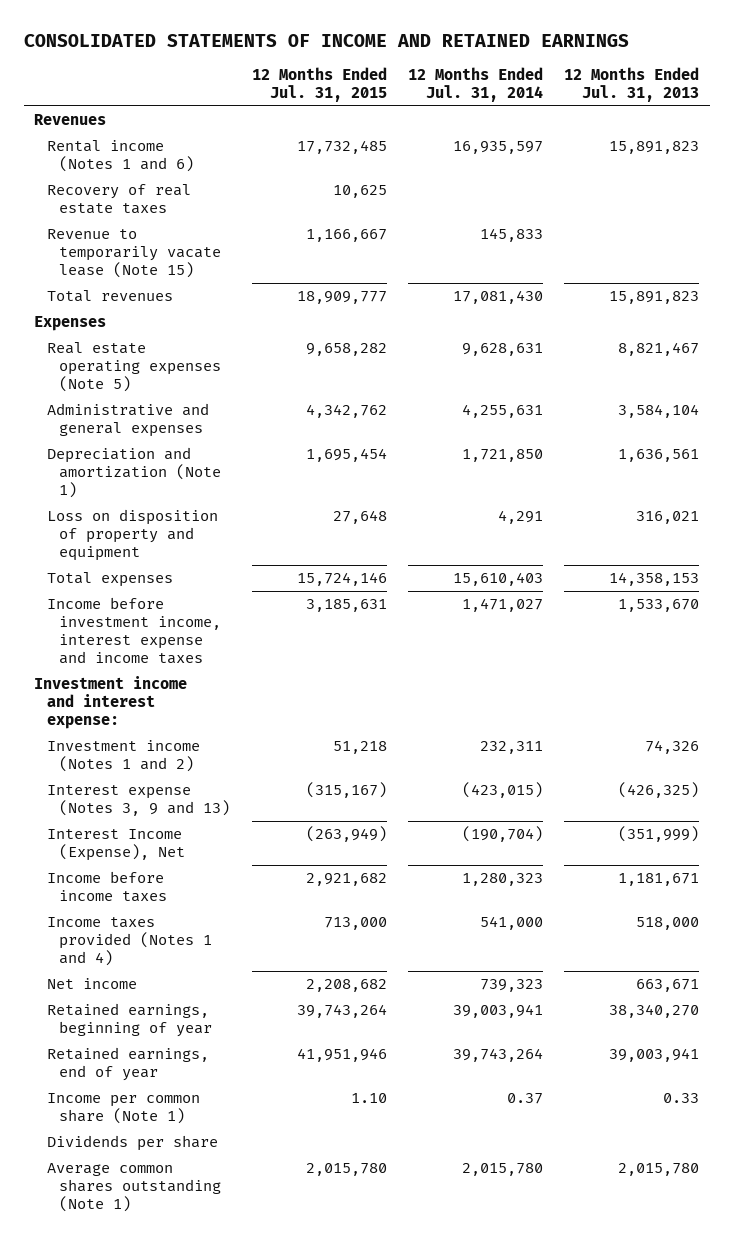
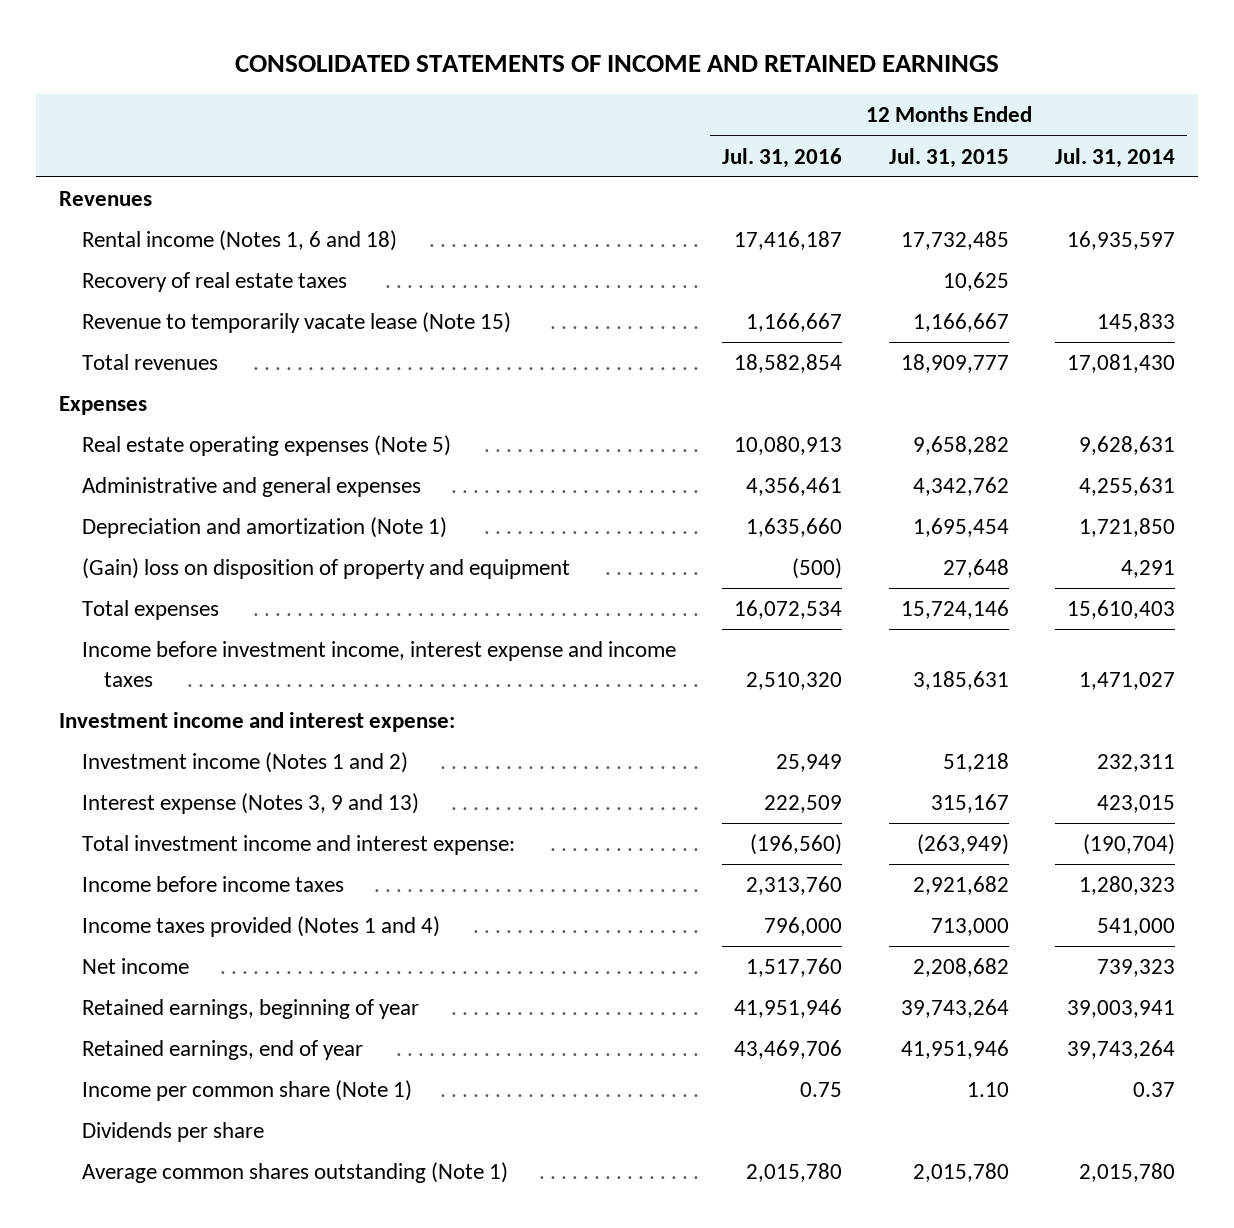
[564,67,700,103] 12 Months Ended Jul. 31, 2013 -> none
none -> [722,147,843,168] Jul. 31, 2016
[46,140,195,173] Rental income (Notes 1 and 6) -> [81,230,397,252] Rental income (Notes 1, 6 and 18)
[46,509,218,562] Loss on disposition of property and equipment -> [81,558,570,580] (Gain) loss on disposition of property and equipment
[305,782,387,799] (315,167) -> [930,794,1009,814] 315,167
[462,782,544,799] (423,015) -> [1097,795,1176,814] 423,015
[46,829,186,862] Interest Income (Expense), Net -> [81,835,515,856] Total investment income and interest expense:

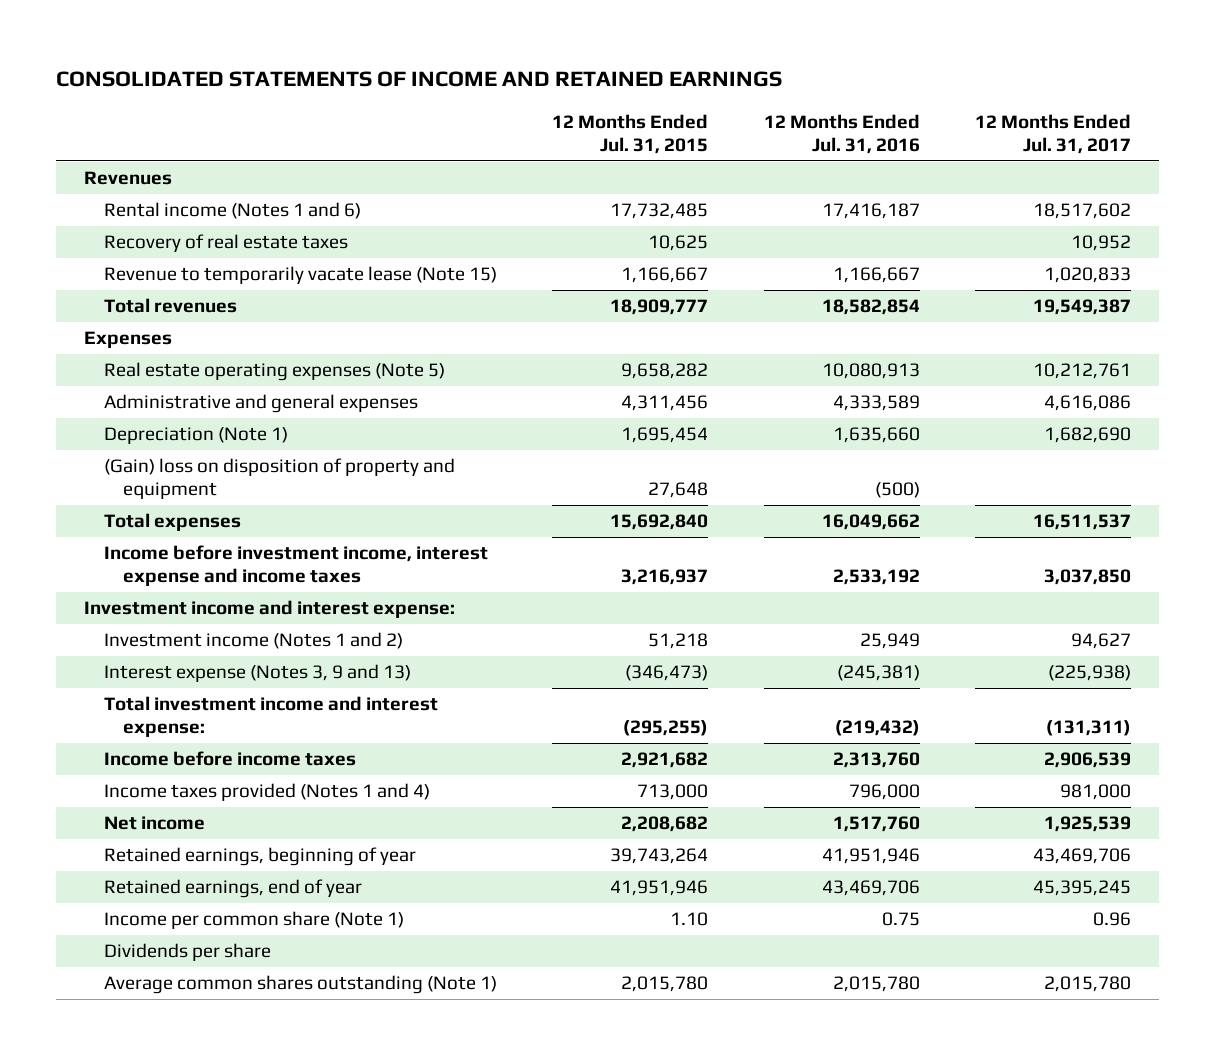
[1055,147,1176,168] Jul. 31, 2014 -> none
none -> [974,113,1131,154] 12 Months Ended Jul. 31, 2017
[81,230,397,252] Rental income (Notes 1, 6 and 18) -> [103,202,361,220] Rental income (Notes 1 and 6)
[746,477,843,497] 4,356,461 -> [832,395,920,412] 4,333,589
[912,477,1009,497] 4,342,762 -> [621,395,709,412] 4,311,456
[81,517,447,539] Depreciation and amortization (Note 1) -> [103,427,288,445] Depreciation (Note 1)
[734,600,843,620] 16,072,534 -> [821,514,920,531] 16,049,662
[900,600,1009,620] 15,724,146 -> [610,514,709,531] 15,692,840
[746,671,843,690] 2,510,320 -> [832,569,920,586] 2,533,192
[912,670,1009,690] 3,185,631 -> [621,569,709,586] 3,216,937
[764,795,843,814] 222,509 -> [836,665,920,682] (245,381)
[930,794,1009,814] 315,167 -> [625,665,709,682] (346,473)
[750,834,843,856] (196,560) -> [834,720,920,737] (219,432)
[916,834,1009,856] (263,949) -> [623,720,709,737] (295,255)

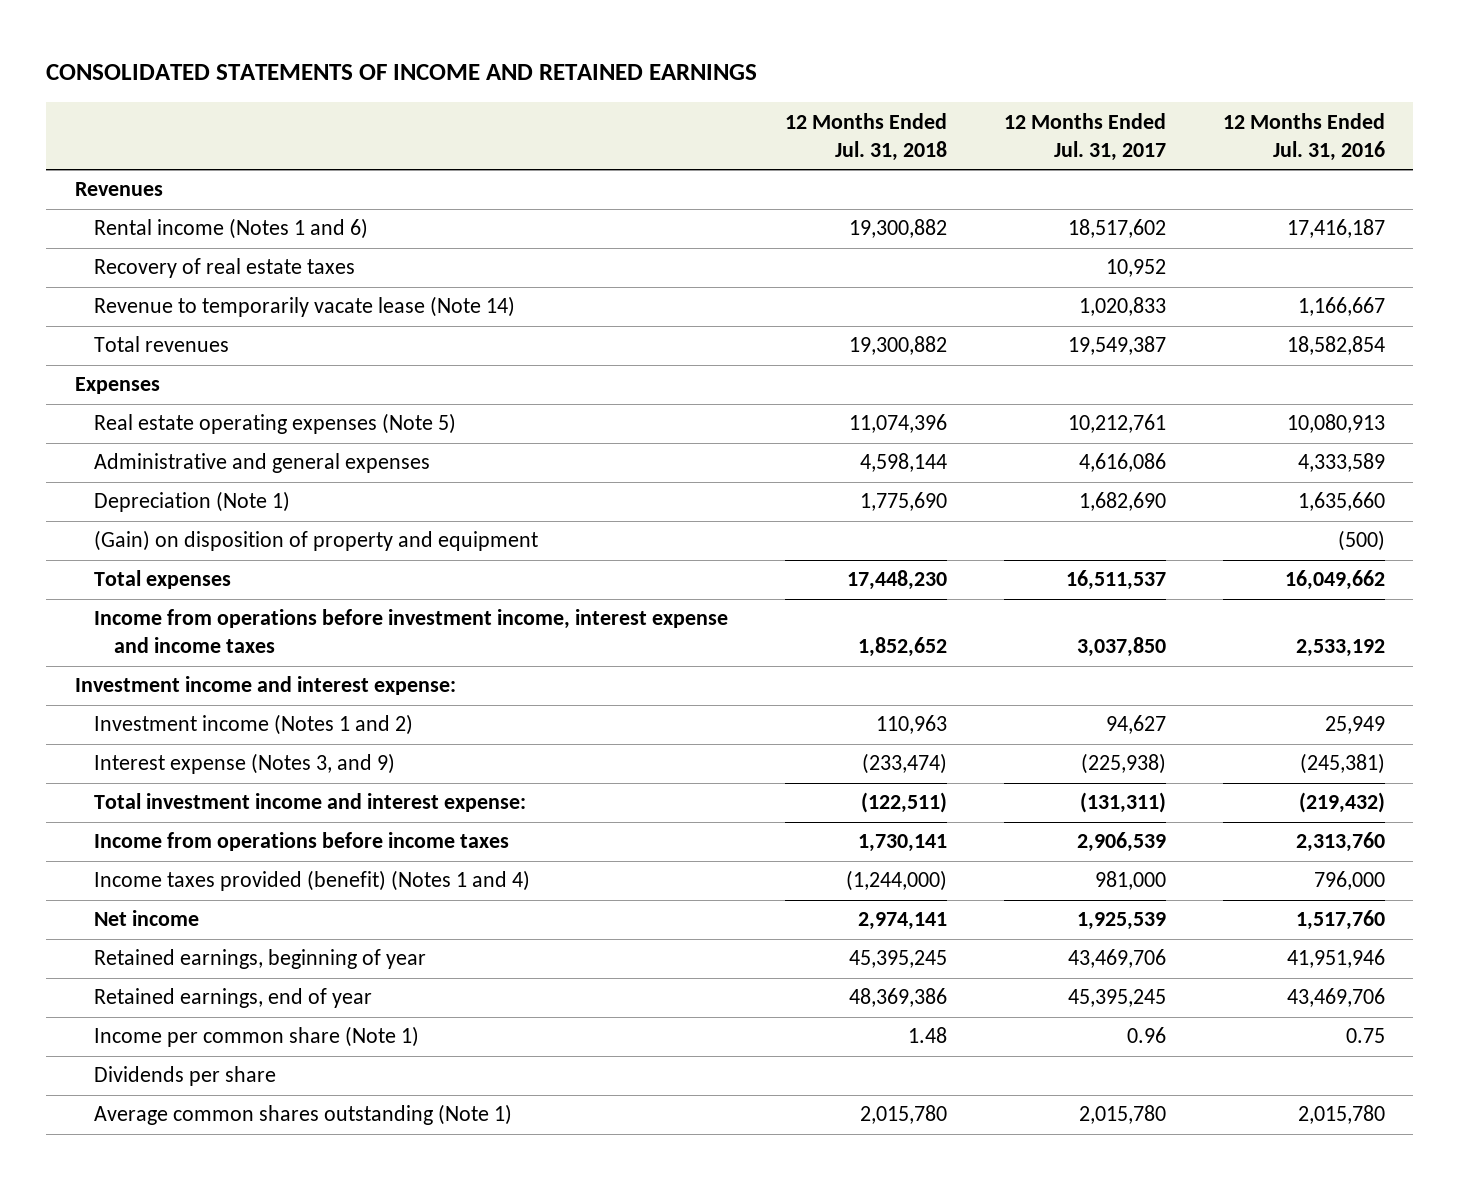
[552,113,709,154] 12 Months Ended Jul. 31, 2015 -> none
none -> [785,112,948,161] 12 Months Ended Jul. 31, 2018
[103,266,497,285] Revenue to temporarily vacate lease (Note 15) -> [94,296,516,318] Revenue to temporarily vacate lease (Note 14)
[103,458,455,500] (Gain) loss on disposition of property and equipment -> [94,530,539,552] (Gain) on disposition of property and equipment
[103,545,488,587] Income before investment income, interest expense and income taxes -> [94,609,729,654] Income from operations before investment income, interest expense and income taxes
[103,664,411,683] Interest expense (Notes 3, 9 and 13) -> [94,753,396,775] Interest expense (Notes 3, and 9)
[103,751,356,767] Income before income taxes -> [94,832,510,852] Income from operations before income taxes
[103,783,430,802] Income taxes provided (Notes 1 and 4) -> [94,870,531,892] Income taxes provided (benefit) (Notes 1 and 4)

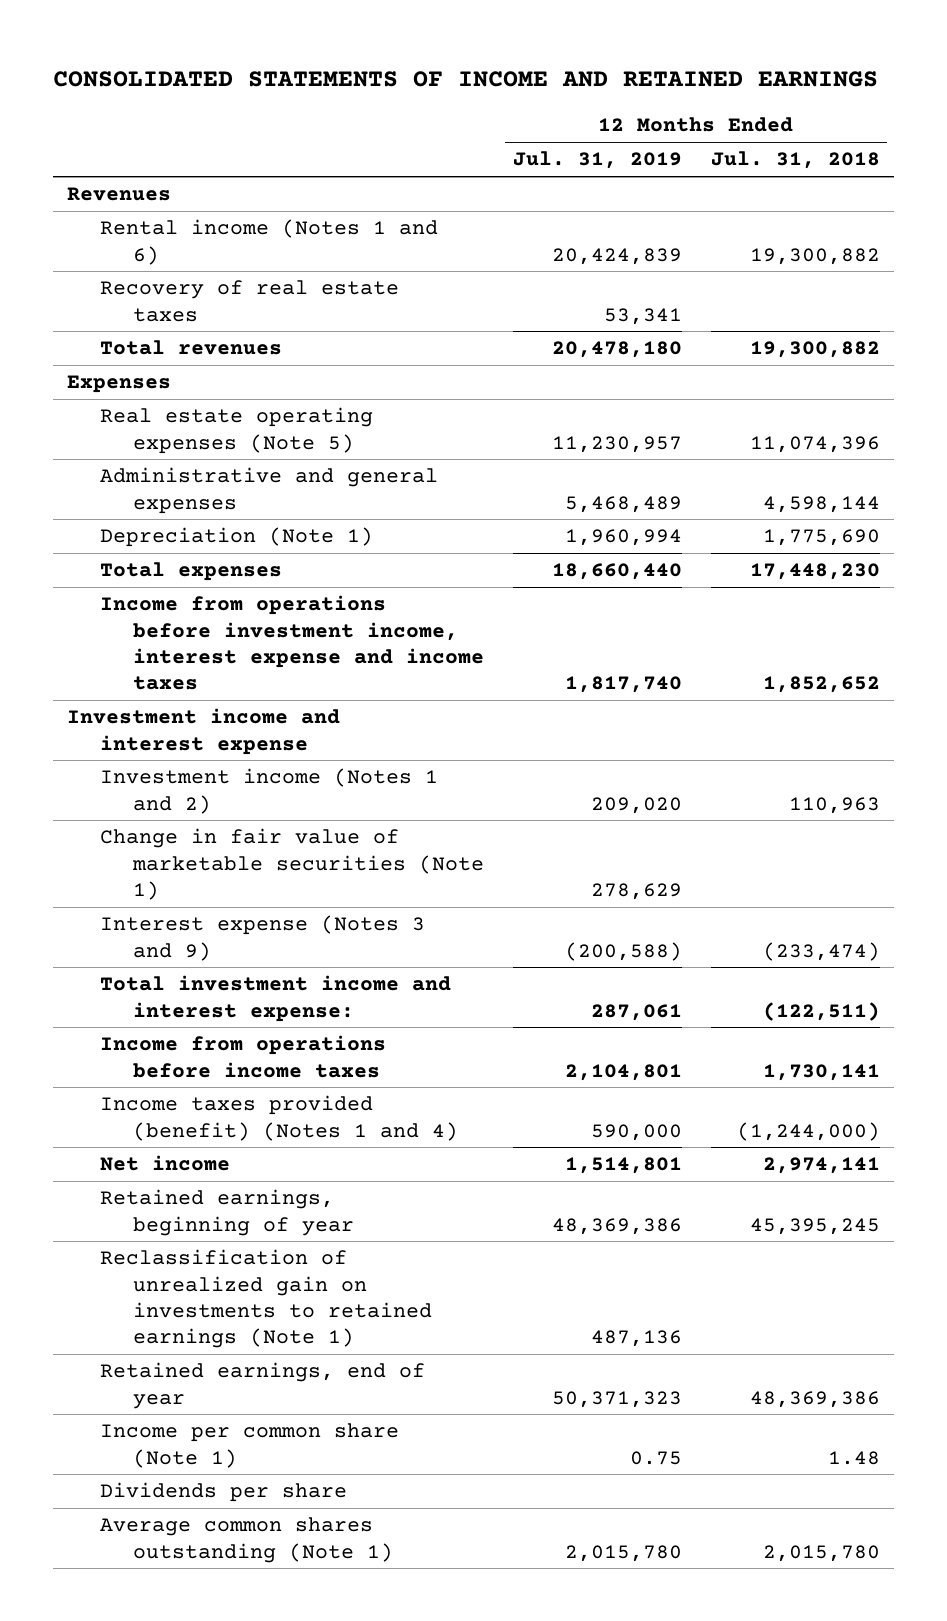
[1003,112,1166,161] 12 Months Ended Jul. 31, 2017 -> none
[1222,112,1385,161] 12 Months Ended Jul. 31, 2016 -> none
none -> [512,151,682,170] Jul. 31, 2019
[94,296,516,318] Revenue to temporarily vacate lease (Note 14) -> none
[94,530,539,552] (Gain) on disposition of property and equipment -> none
[74,676,456,696] Investment income and interest expense: -> [67,708,341,755] Investment income and interest expense
none -> [99,828,484,900] Change in fair value of marketable securities (Note 1)
[94,753,396,775] Interest expense (Notes 3, and 9) -> [99,915,425,961] Interest expense (Notes 3 and 9)
none -> [99,1249,432,1349] Reclassification of unrealized gain on investments to retained earnings (Note 1)

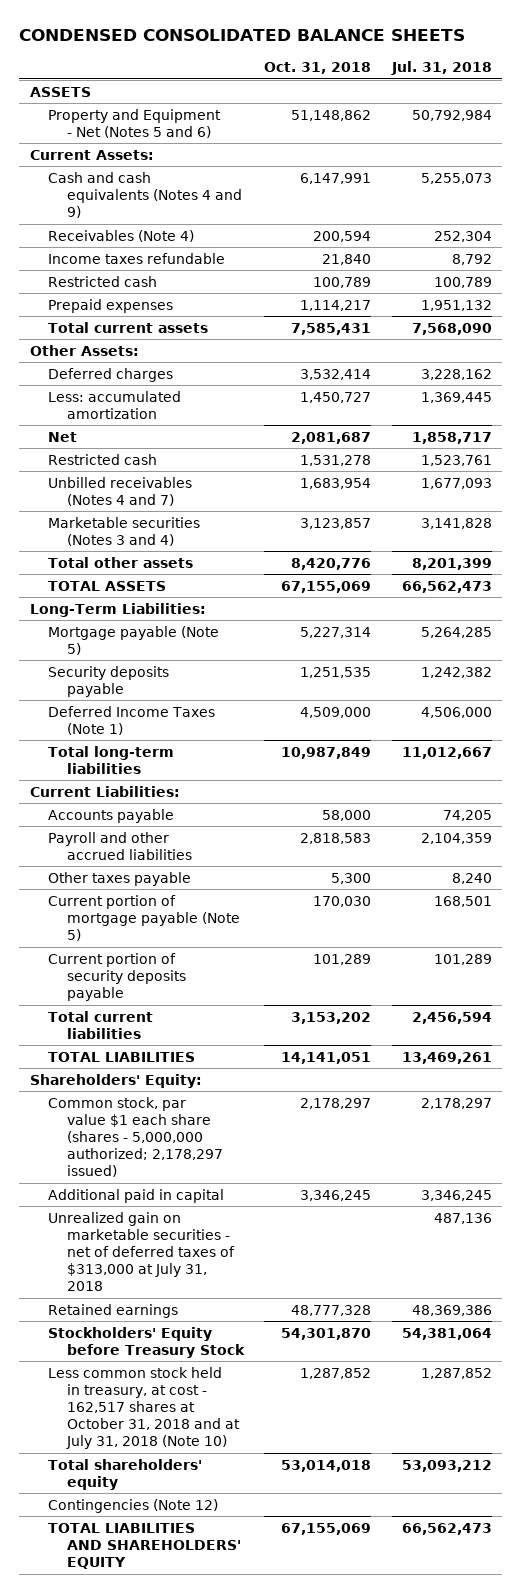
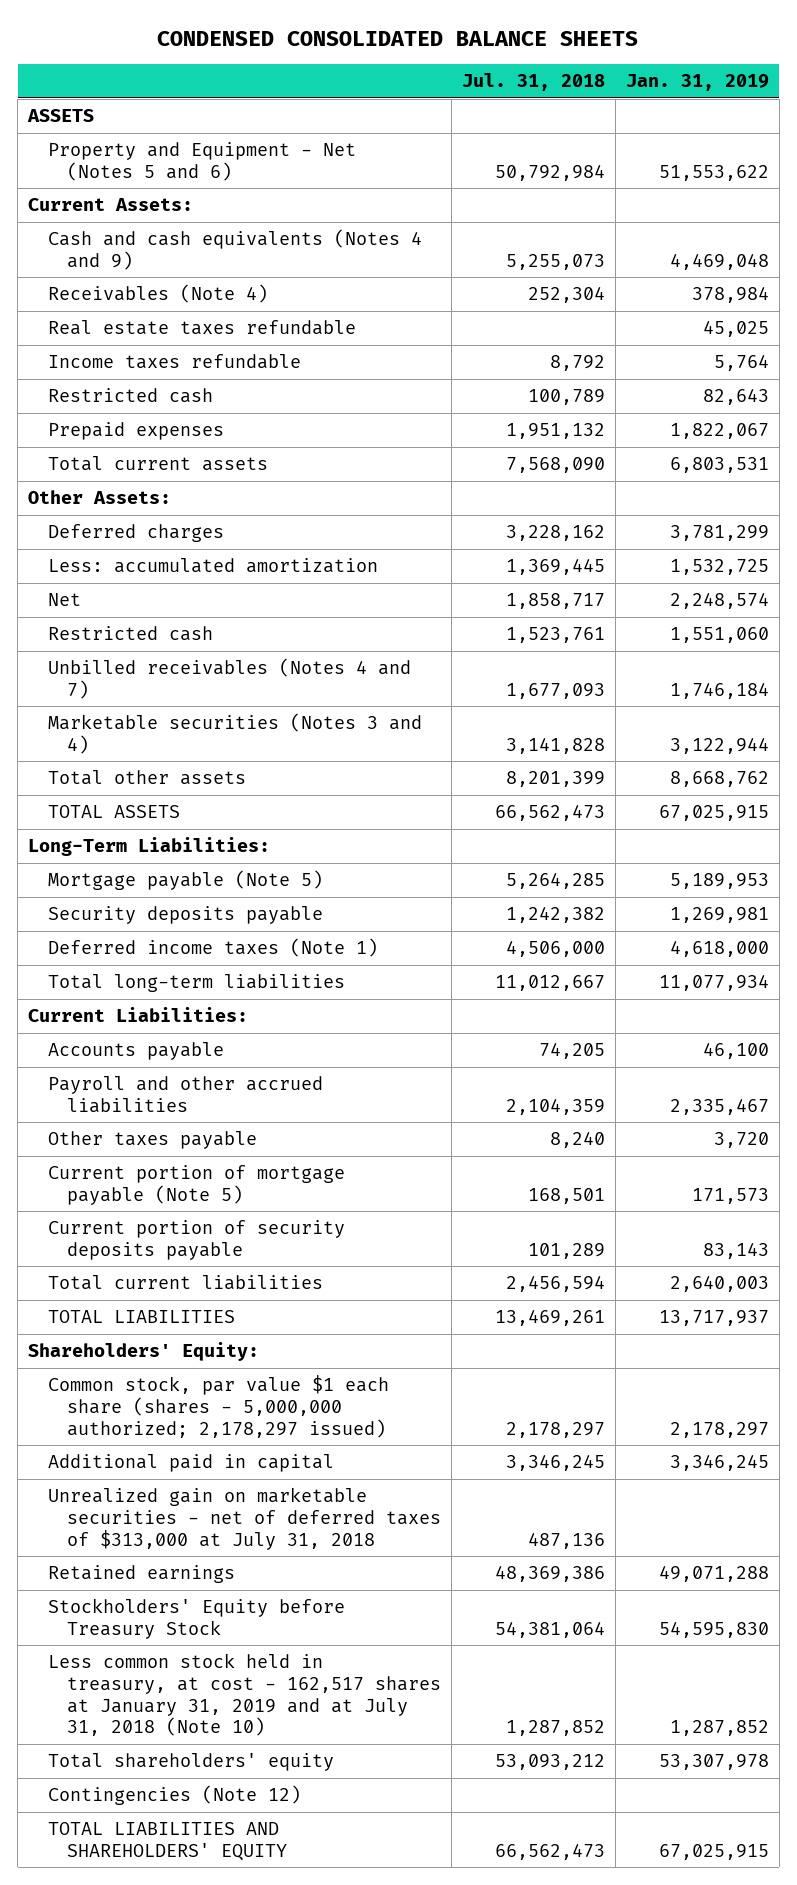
[264,62,372,75] Oct. 31, 2018 -> none
none -> [625,74,769,92] Jan. 31, 2019
none -> [47,320,356,336] Real estate taxes refundable
[48,705,216,735] Deferred Income Taxes (Note 1) -> [47,938,378,958] Deferred income taxes (Note 1)
[48,1366,240,1450] Less common stock held in treasury, at cost - 162,517 shares at October 31, 2018 and at July 31, 2018 (Note 10) -> [47,1653,441,1737] Less common stock held in treasury, at cost - 162,517 shares at January 31, 2019 and at July 31, 2018 (Note 10)

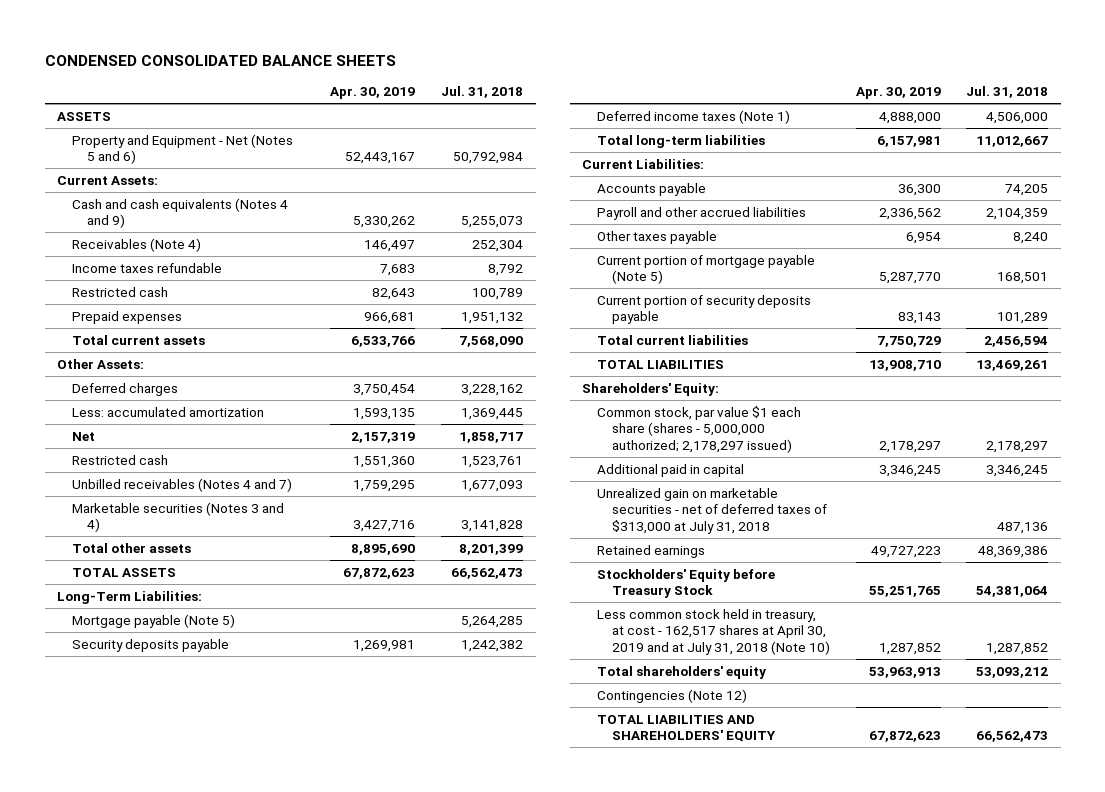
[625,74,769,92] Jan. 31, 2019 -> none
none -> [330,87,416,100] Apr. 30, 2019
[47,320,356,336] Real estate taxes refundable -> none
[47,1653,441,1737] Less common stock held in treasury, at cost - 162,517 shares at January 31, 2019 and at July 31, 2018 (Note 10) -> [597,608,831,655] Less common stock held in treasury, at cost - 162,517 shares at April 30, 2019 and at July 31, 2018 (Note 10)

